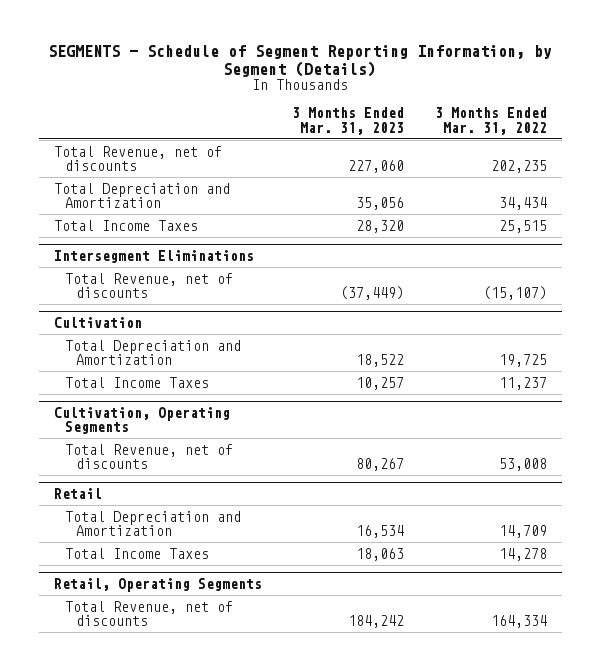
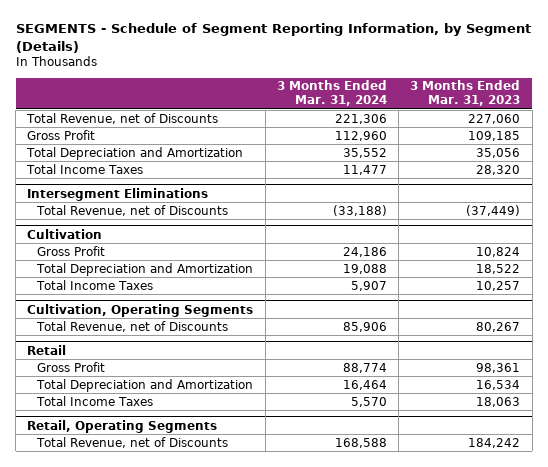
[434,107,547,135] 3 Months Ended Mar. 31, 2022 -> none
none -> [276,80,387,107] 3 Months Ended Mar. 31, 2024
[54,145,223,171] Total Revenue, net of discounts -> [26,112,219,124] Total Revenue, net of Discounts
none -> [27,129,96,140] Gross Profit
[65,272,234,298] Total Revenue, net of discounts -> [35,204,228,216] Total Revenue, net of Discounts
none -> [36,245,105,256] Gross Profit
[65,443,234,469] Total Revenue, net of discounts -> [35,320,228,332] Total Revenue, net of Discounts
none -> [36,361,105,372] Gross Profit
[65,600,234,626] Total Revenue, net of discounts -> [35,436,228,448] Total Revenue, net of Discounts

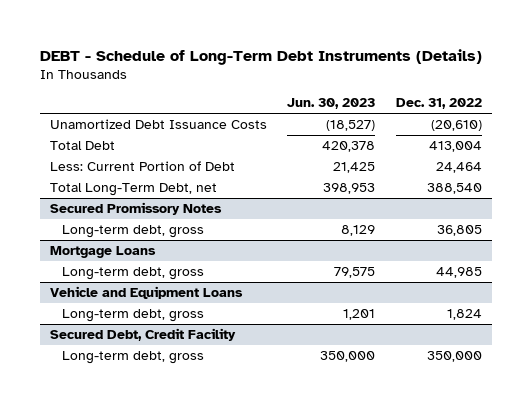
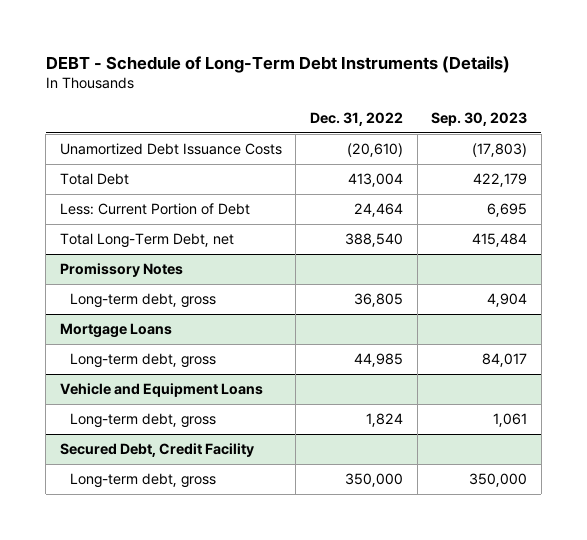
[287,98,376,110] Jun. 30, 2023 -> none
none -> [431,112,528,127] Sep. 30, 2023
[49,201,222,215] Secured Promissory Notes -> [59,263,183,278] Promissory Notes

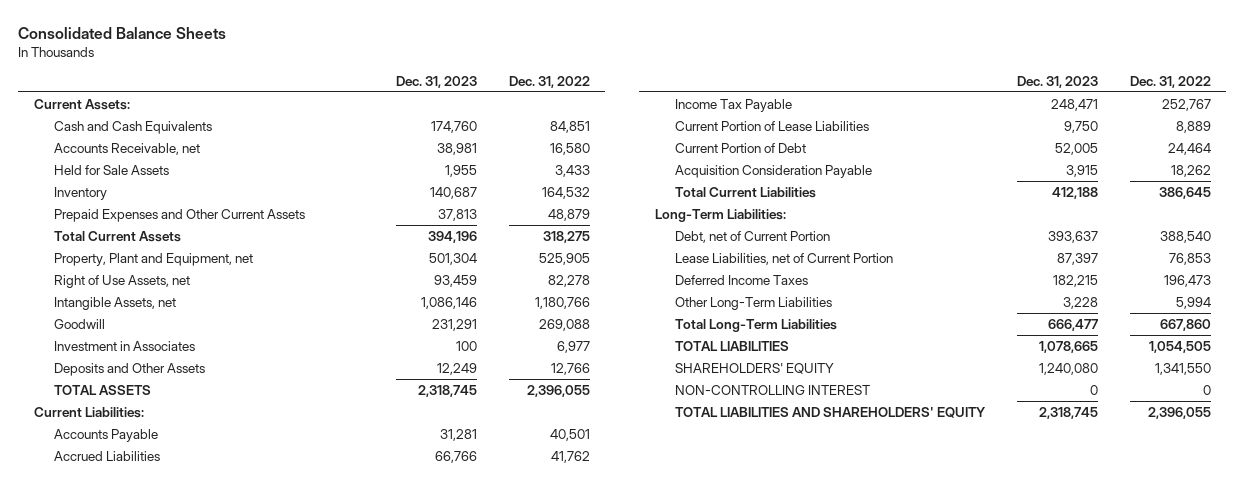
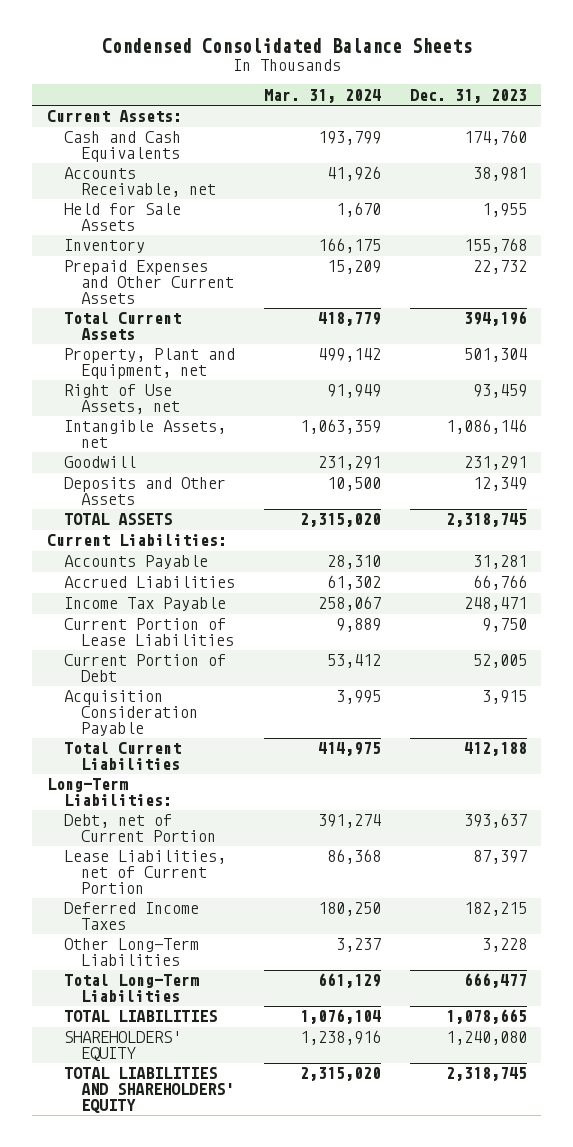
[17,26,226,39] Consolidated Balance Sheets -> [101,37,472,53] Condensed Consolidated Balance Sheets
[508,75,590,88] Dec. 31, 2022 -> none
none -> [263,88,381,103] Mar. 31, 2024
[429,186,477,199] 140,687 -> [463,238,527,254] 155,768
[437,208,477,221] 37,813 -> [472,260,527,275] 22,732
[54,340,196,351] Investment in Associates -> none
[436,362,477,375] 12,249 -> [472,477,527,492] 12,349
[675,384,871,395] NON-CONTROLLING INTEREST -> none

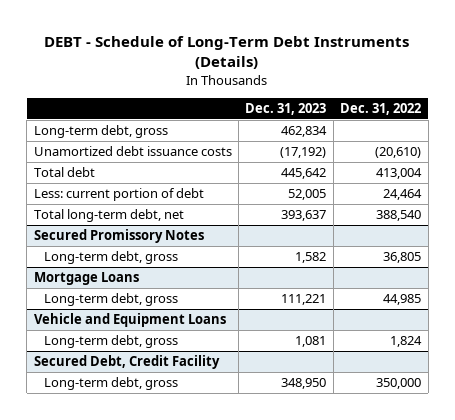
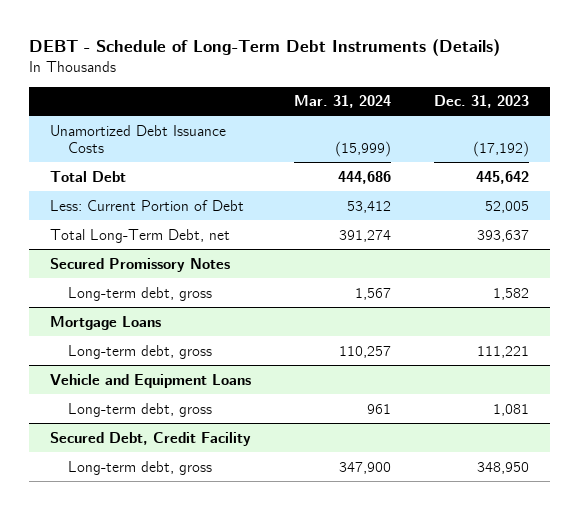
[340,103,422,116] Dec. 31, 2022 -> none
none -> [294,95,392,109] Mar. 31, 2024
[33,125,168,139] Long-term debt, gross -> none
[33,146,232,157] Unamortized debt issuance costs -> [50,124,227,153] Unamortized Debt Issuance Costs
[33,167,95,178] Total debt -> [50,170,127,182] Total Debt
[33,188,204,202] Less: current portion of debt -> [50,199,245,211] Less: Current Portion of Debt
[33,209,184,223] Total long-term debt, net -> [50,228,231,243] Total Long-Term Debt, net

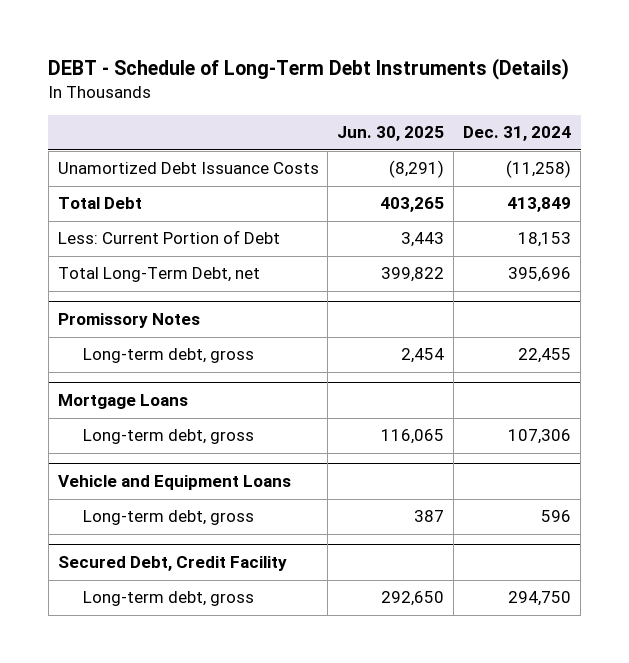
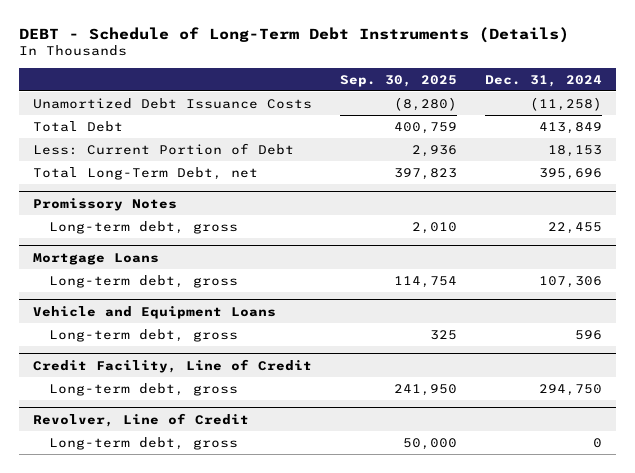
[337,126,445,142] Jun. 30, 2025 -> none
none -> [340,74,458,87] Sep. 30, 2025
[57,556,287,572] Secured Debt, Credit Facility -> none
none -> [33,358,313,373] Credit Facility, Line of Credit
none -> [33,412,250,427] Revolver, Line of Credit
none -> [48,436,238,450] Long-term debt, gross

